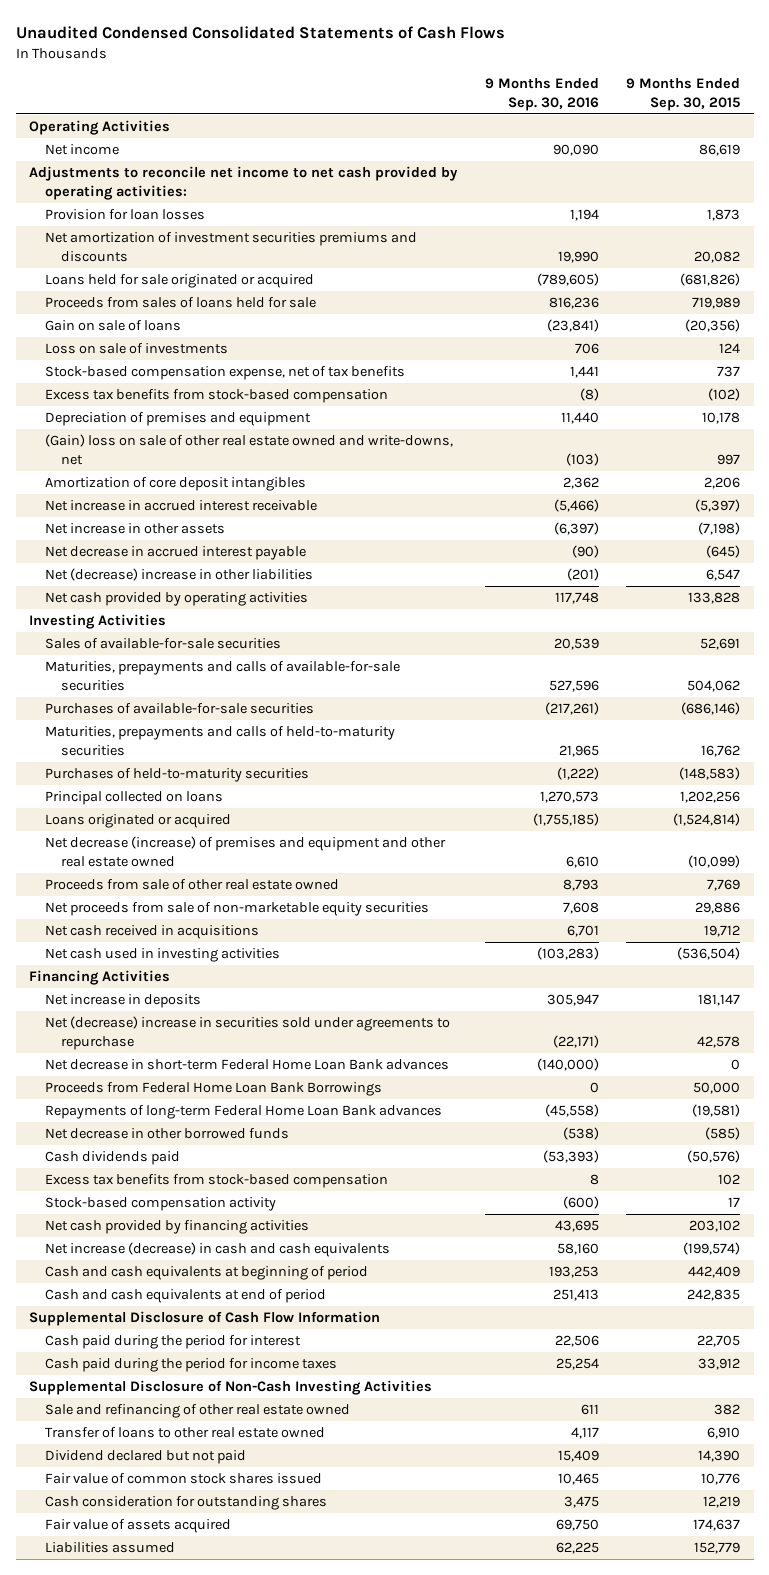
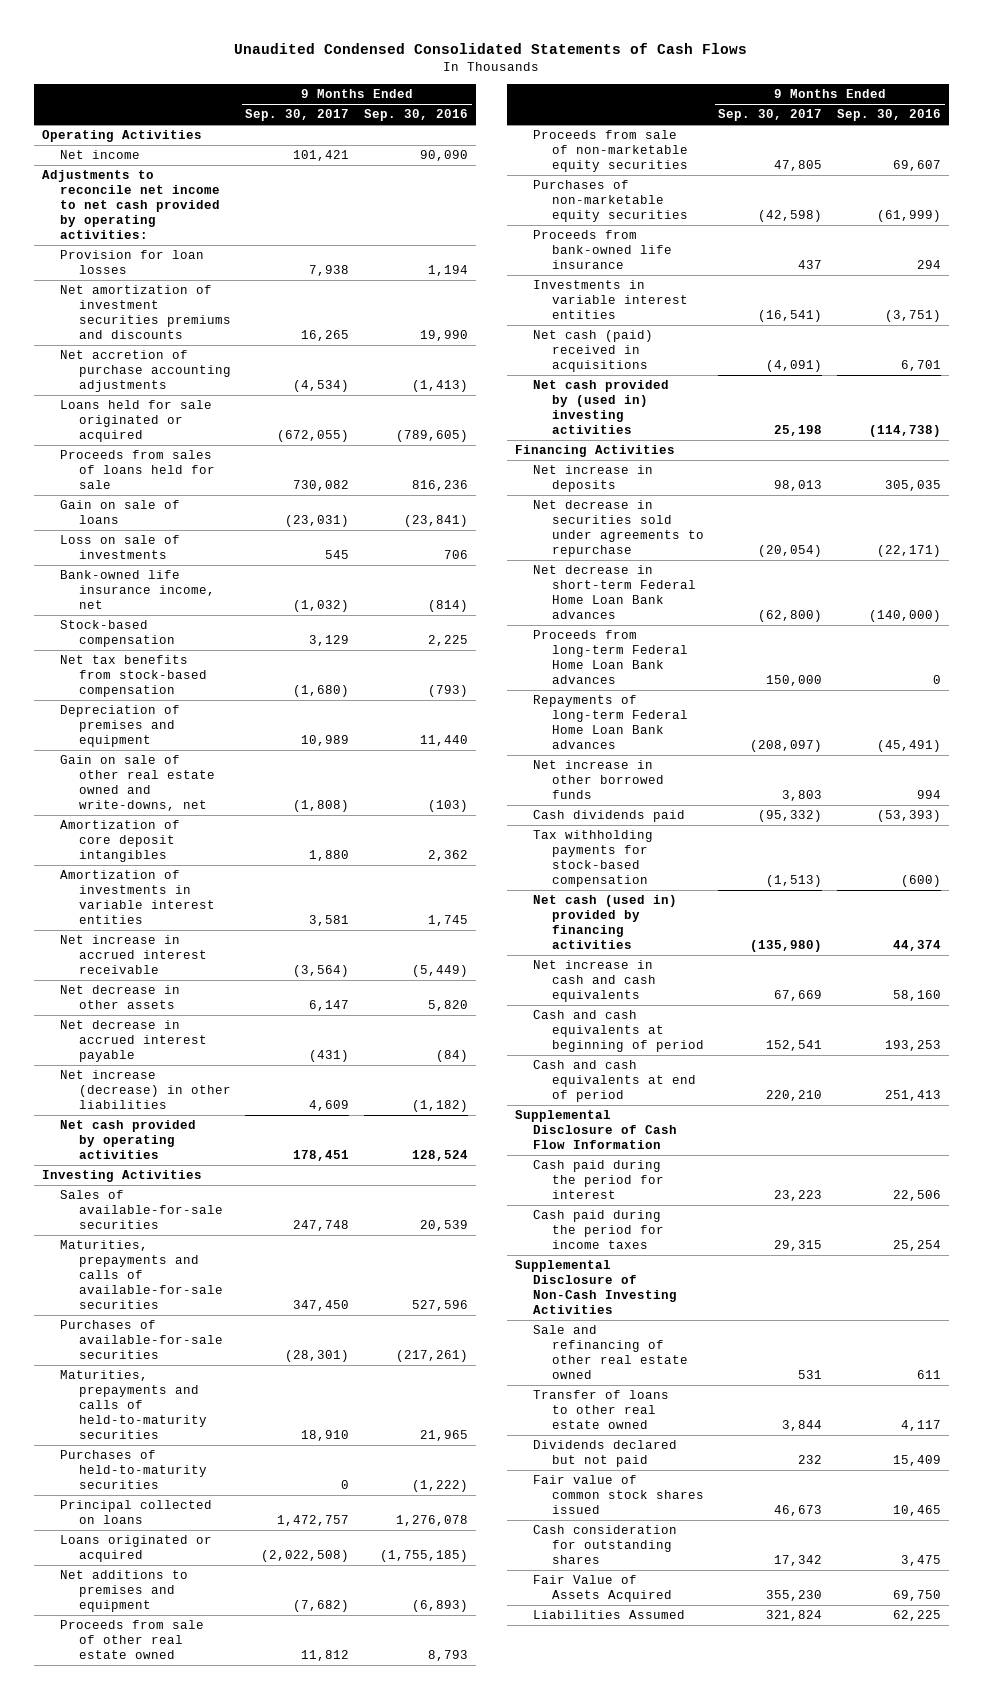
[625,78,740,112] 9 Months Ended Sep. 30, 2015 -> none
none -> [245,109,350,122] Sep. 30, 2017
none -> [60,350,231,393] Net accretion of purchase accounting adjustments
none -> [60,570,215,610] Bank-owned life insurance income, net
[45,365,406,380] Stock-based compensation expense, net of tax benefits -> [60,620,175,648] Stock-based compensation
[569,365,599,378] 1,441 -> [428,635,469,647] 2,225
[45,388,389,403] Excess tax benefits from stock-based compensation -> [60,655,207,698] Net tax benefits from stock-based compensation
[579,387,599,401] (8) -> [428,685,469,698] (793)
[45,433,454,465] (Gain) loss on sale of other real estate owned and write-downs, net -> [60,755,215,811] Gain on sale of other real estate owned and write-downs, net
none -> [60,870,215,924] Amortization of investments in variable interest entities
[553,498,599,512] (5,466) -> [412,965,469,978] (5,449)
[45,522,226,534] Net increase in other assets -> [60,985,181,1010] Net decrease in other assets
[553,521,599,535] (6,397) -> [428,1000,469,1012] 5,820
[571,544,599,558] (90) -> [436,1050,469,1063] (84)
[45,567,314,581] Net (decrease) increase in other liabilities -> [60,1070,231,1110] Net increase (decrease) in other liabilities
[566,567,599,581] (201) -> [412,1100,469,1113] (1,182)
[554,591,599,604] 117,748 -> [412,1150,469,1162] 128,524
[539,790,599,803] 1,270,573 -> [396,1515,469,1527] 1,276,078
[45,835,447,867] Net decrease (increase) of premises and equipment and other real estate owned -> [60,1570,189,1613] Net additions to premises and equipment
[565,855,599,868] 6,610 -> [412,1600,469,1613] (6,893)
[45,901,430,916] Net proceeds from sale of non-marketable equity securities -> [533,130,688,173] Proceeds from sale of non-marketable equity securities
[562,901,599,914] 7,608 -> [893,160,942,172] 69,607
none -> [533,180,688,223] Purchases of non-marketable equity securities
none -> [533,230,672,270] Proceeds from bank-owned life insurance
none -> [533,280,688,320] Investments in variable interest entities
[45,924,260,939] Net cash received in acquisitions -> [533,330,654,373] Net cash (paid) received in acquisitions
[45,947,281,962] Net cash used in investing activities -> [533,380,670,434] Net cash provided by (used in) investing activities
[536,946,599,960] (103,283) -> [869,424,942,437] (114,738)
[546,993,599,1006] 305,947 -> [885,480,942,492] 305,035
[45,1015,451,1050] Net (decrease) increase in securities sold under agreements to repurchase -> [533,500,704,557] Net decrease in securities sold under agreements to repurchase
[45,1081,383,1096] Proceeds from Federal Home Loan Bank Borrowings -> [533,630,688,684] Proceeds from long-term Federal Home Loan Bank advances
[544,1103,599,1117] (45,558) -> [877,739,942,752] (45,491)
[45,1127,290,1139] Net decrease in other borrowed funds -> [533,760,664,800] Net increase in other borrowed funds
[562,1126,599,1140] (538) -> [917,790,942,800] 994
[45,1173,389,1188] Excess tax benefits from stock-based compensation -> none
[45,1196,277,1211] Stock-based compensation activity -> [533,830,654,887] Tax withholding payments for stock-based compensation
[45,1219,310,1234] Net cash provided by financing activities -> [533,895,678,949] Net cash (used in) provided by financing activities
[554,1219,599,1232] 43,695 -> [893,939,942,951] 44,374
[45,1241,391,1257] Net increase (decrease) in cash and cash equivalents -> [533,960,656,1003] Net increase in cash and cash equivalents
[45,1449,247,1464] Dividend declared but not paid -> [533,1440,678,1468] Dividends declared but not paid
[45,1518,232,1533] Fair value of assets acquired -> [533,1575,672,1603] Fair Value of Assets Acquired
[45,1541,176,1553] Liabilities assumed -> [533,1610,686,1620] Liabilities Assumed

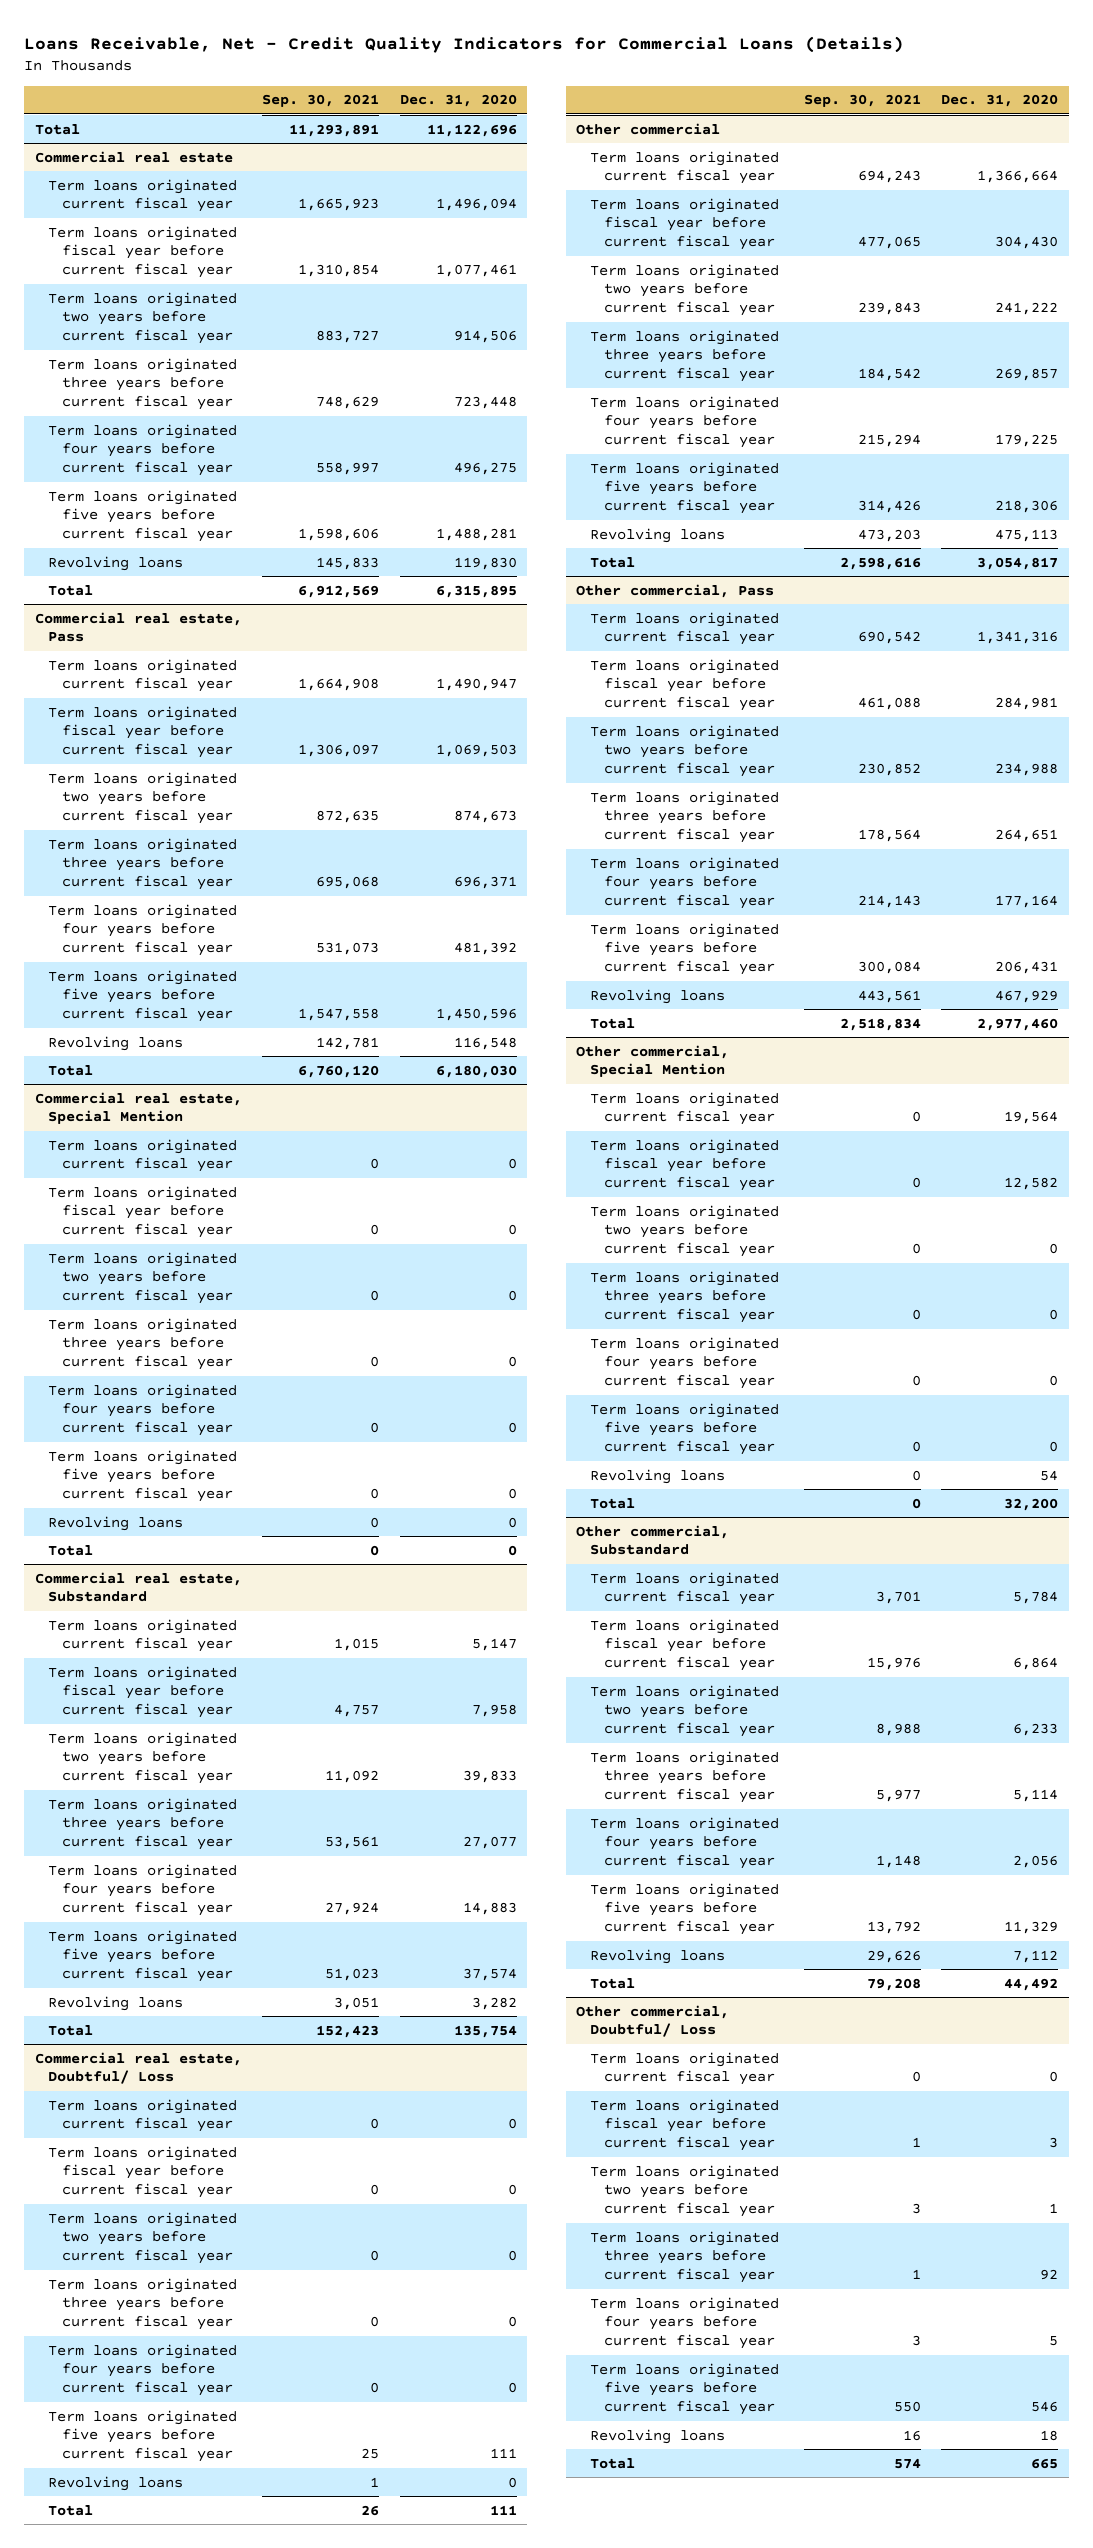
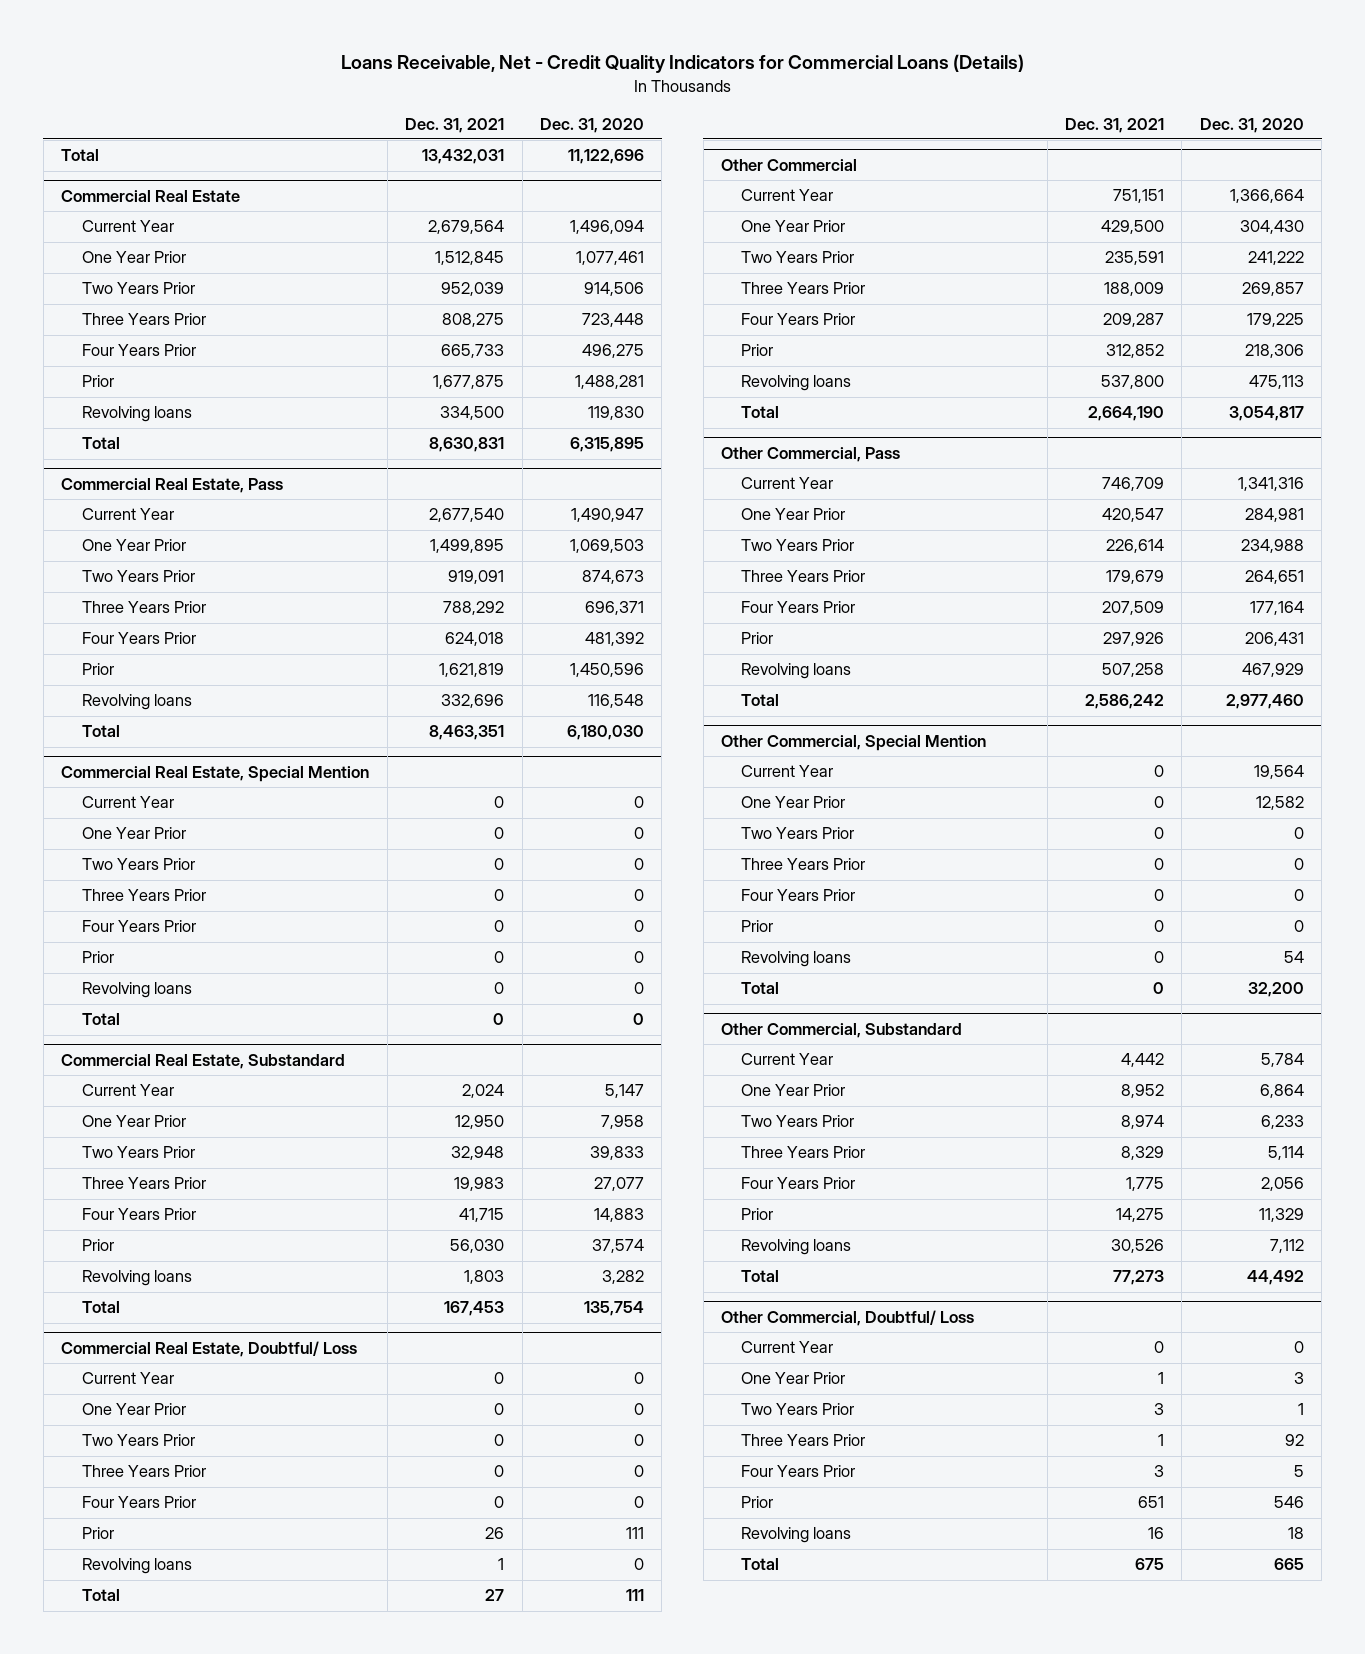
[262,94,380,108] Sep. 30, 2021 -> none
none -> [405,117,505,133] Dec. 31, 2021
[34,150,233,163] Commercial real estate -> [61,190,241,203] Commercial Real Estate
[48,178,238,213] Term loans originated current fiscal year -> [81,220,174,233] Current Year
[48,225,238,279] Term loans originated fiscal year before current fiscal year -> [81,251,186,264] One Year Prior
[48,291,238,345] Term loans originated two years before current fiscal year -> [81,282,195,295] Two Years Prior
[48,357,238,411] Term loans originated three years before current fiscal year -> [81,313,206,326] Three Years Prior
[48,423,238,477] Term loans originated four years before current fiscal year -> [81,344,196,357] Four Years Prior
[48,489,238,543] Term loans originated five years before current fiscal year -> [81,375,114,388] Prior
[34,611,242,643] Commercial real estate, Pass -> [61,478,284,494] Commercial Real Estate, Pass
[48,658,238,693] Term loans originated current fiscal year -> [81,508,174,521] Current Year
[48,705,238,759] Term loans originated fiscal year before current fiscal year -> [81,539,186,552] One Year Prior
[48,771,238,825] Term loans originated two years before current fiscal year -> [81,570,195,583] Two Years Prior
[48,837,238,891] Term loans originated three years before current fiscal year -> [81,601,206,614] Three Years Prior
[48,903,238,957] Term loans originated four years before current fiscal year -> [81,632,196,645] Four Years Prior
[48,969,238,1023] Term loans originated five years before current fiscal year -> [81,663,114,676] Prior
[34,1091,242,1125] Commercial real estate, Special Mention -> [61,766,370,783] Commercial Real Estate, Special Mention
[48,1138,238,1173] Term loans originated current fiscal year -> [81,796,174,809] Current Year
[48,1185,238,1239] Term loans originated fiscal year before current fiscal year -> [81,827,186,840] One Year Prior
[48,1251,238,1305] Term loans originated two years before current fiscal year -> [81,858,195,871] Two Years Prior
[48,1317,238,1371] Term loans originated three years before current fiscal year -> [81,889,206,902] Three Years Prior
[48,1383,238,1437] Term loans originated four years before current fiscal year -> [81,920,196,933] Four Years Prior
[48,1449,238,1503] Term loans originated five years before current fiscal year -> [81,951,114,964] Prior
[34,1571,242,1603] Commercial real estate, Substandard -> [61,1054,346,1070] Commercial Real Estate, Substandard
[48,1618,238,1653] Term loans originated current fiscal year -> [81,1084,174,1097] Current Year
[48,1665,238,1719] Term loans originated fiscal year before current fiscal year -> [81,1115,186,1128] One Year Prior
[48,1731,238,1785] Term loans originated two years before current fiscal year -> [81,1146,195,1159] Two Years Prior
[48,1797,238,1851] Term loans originated three years before current fiscal year -> [81,1177,206,1190] Three Years Prior
[48,1863,238,1917] Term loans originated four years before current fiscal year -> [81,1208,196,1221] Four Years Prior
[48,1929,238,1983] Term loans originated five years before current fiscal year -> [81,1239,114,1252] Prior
[34,2051,242,2085] Commercial real estate, Doubtful/ Loss -> [61,1341,358,1358] Commercial Real Estate, Doubtful/ Loss
[48,2098,238,2133] Term loans originated current fiscal year -> [81,1372,174,1385] Current Year
[48,2145,238,2199] Term loans originated fiscal year before current fiscal year -> [81,1403,186,1416] One Year Prior
[48,2211,238,2265] Term loans originated two years before current fiscal year -> [81,1434,195,1447] Two Years Prior
[48,2277,238,2331] Term loans originated three years before current fiscal year -> [81,1465,206,1478] Three Years Prior
[48,2343,238,2397] Term loans originated four years before current fiscal year -> [81,1496,196,1509] Four Years Prior
[48,2409,238,2463] Term loans originated five years before current fiscal year -> [81,1527,114,1540] Prior
[576,122,721,135] Other commercial -> [721,159,858,172] Other Commercial
[590,150,780,185] Term loans originated current fiscal year -> [741,189,834,202] Current Year
[590,197,780,251] Term loans originated fiscal year before current fiscal year -> [741,220,846,233] One Year Prior
[590,263,780,317] Term loans originated two years before current fiscal year -> [741,251,855,264] Two Years Prior
[590,329,780,383] Term loans originated three years before current fiscal year -> [741,282,866,295] Three Years Prior
[590,395,780,449] Term loans originated four years before current fiscal year -> [741,313,856,326] Four Years Prior
[590,461,780,515] Term loans originated five years before current fiscal year -> [741,344,774,357] Prior
[576,583,775,598] Other commercial, Pass -> [721,447,901,463] Other Commercial, Pass
[590,611,780,646] Term loans originated current fiscal year -> [741,477,834,490] Current Year
[590,658,780,712] Term loans originated fiscal year before current fiscal year -> [741,508,846,521] One Year Prior
[590,724,780,778] Term loans originated two years before current fiscal year -> [741,539,855,552] Two Years Prior
[590,790,780,844] Term loans originated three years before current fiscal year -> [741,570,866,583] Three Years Prior
[590,856,780,910] Term loans originated four years before current fiscal year -> [741,601,856,614] Four Years Prior
[590,922,780,976] Term loans originated five years before current fiscal year -> [741,632,774,645] Prior
[576,1044,730,1078] Other commercial, Special Mention -> [721,735,987,752] Other Commercial, Special Mention
[590,1091,780,1126] Term loans originated current fiscal year -> [741,765,834,778] Current Year
[590,1138,780,1192] Term loans originated fiscal year before current fiscal year -> [741,796,846,809] One Year Prior
[590,1204,780,1258] Term loans originated two years before current fiscal year -> [741,827,855,840] Two Years Prior
[590,1270,780,1324] Term loans originated three years before current fiscal year -> [741,858,866,871] Three Years Prior
[590,1336,780,1390] Term loans originated four years before current fiscal year -> [741,889,856,902] Four Years Prior
[590,1402,780,1456] Term loans originated five years before current fiscal year -> [741,920,774,933] Prior
[576,1524,730,1556] Other commercial, Substandard -> [721,1023,963,1039] Other Commercial, Substandard
[590,1571,780,1606] Term loans originated current fiscal year -> [741,1053,834,1066] Current Year
[590,1618,780,1672] Term loans originated fiscal year before current fiscal year -> [741,1084,846,1097] One Year Prior
[590,1684,780,1738] Term loans originated two years before current fiscal year -> [741,1115,855,1128] Two Years Prior
[590,1750,780,1804] Term loans originated three years before current fiscal year -> [741,1146,866,1159] Three Years Prior
[590,1816,780,1870] Term loans originated four years before current fiscal year -> [741,1177,856,1190] Four Years Prior
[590,1882,780,1936] Term loans originated five years before current fiscal year -> [741,1208,774,1221] Prior
[576,2004,730,2038] Other commercial, Doubtful/ Loss -> [721,1310,975,1327] Other Commercial, Doubtful/ Loss
[590,2051,780,2086] Term loans originated current fiscal year -> [741,1341,834,1354] Current Year
[590,2098,780,2152] Term loans originated fiscal year before current fiscal year -> [741,1372,846,1385] One Year Prior
[590,2164,780,2218] Term loans originated two years before current fiscal year -> [741,1403,855,1416] Two Years Prior
[590,2230,780,2284] Term loans originated three years before current fiscal year -> [741,1434,866,1447] Three Years Prior
[590,2296,780,2350] Term loans originated four years before current fiscal year -> [741,1465,856,1478] Four Years Prior
[590,2362,780,2416] Term loans originated five years before current fiscal year -> [741,1496,774,1509] Prior

